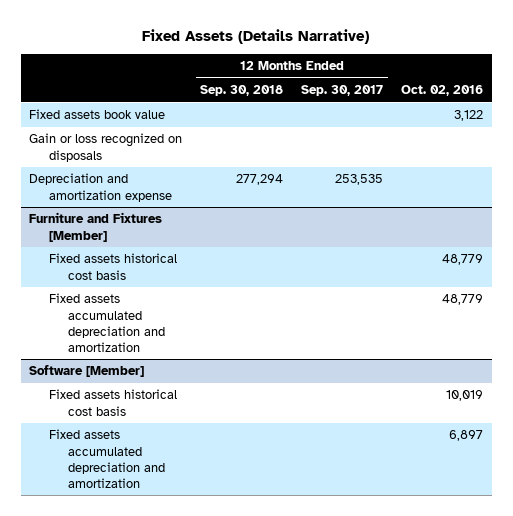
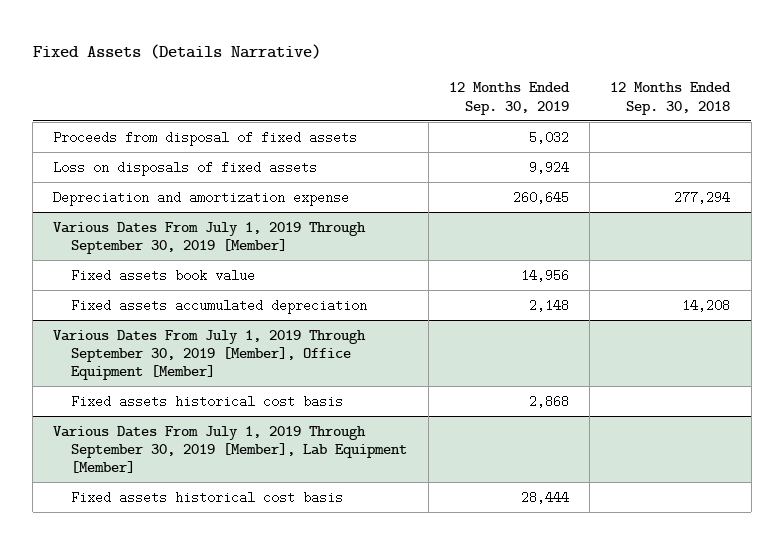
[301,85,384,97] Sep. 30, 2017 -> none
[401,85,484,97] Oct. 02, 2016 -> none
none -> [448,82,570,115] 12 Months Ended Sep. 30, 2019
[29,109,166,120] Fixed assets book value -> none
none -> [53,130,358,146] Proceeds from disposal of fixed assets
[29,133,183,162] Gain or loss recognized on disposals -> [53,160,318,176] Loss on disposals of fixed assets
[29,212,163,242] Furniture and Fixtures [Member] -> none
[48,253,177,280] Fixed assets historical cost basis -> none
[48,293,165,352] Fixed assets accumulated depreciation and amortization -> none
[29,365,145,378] Software [Member] -> none
[48,389,177,416] Fixed assets historical cost basis -> none
[48,429,165,488] Fixed assets accumulated depreciation and amortization -> none
none -> [53,221,367,254] Various Dates From July 1, 2019 Through September 30, 2019 [Member]
none -> [71,268,256,282] Fixed assets book value
none -> [71,298,368,314] Fixed assets accumulated depreciation
none -> [53,329,367,381] Various Dates From July 1, 2019 Through September 30, 2019 [Member], Office Equipment [Member]
none -> [71,394,344,408] Fixed assets historical cost basis
none -> [53,425,408,474] Various Dates From July 1, 2019 Through September 30, 2019 [Member], Lab Equipment [Member]
none -> [71,490,344,504] Fixed assets historical cost basis

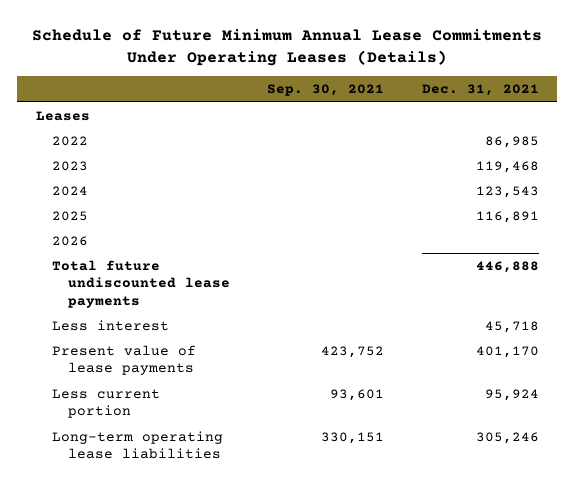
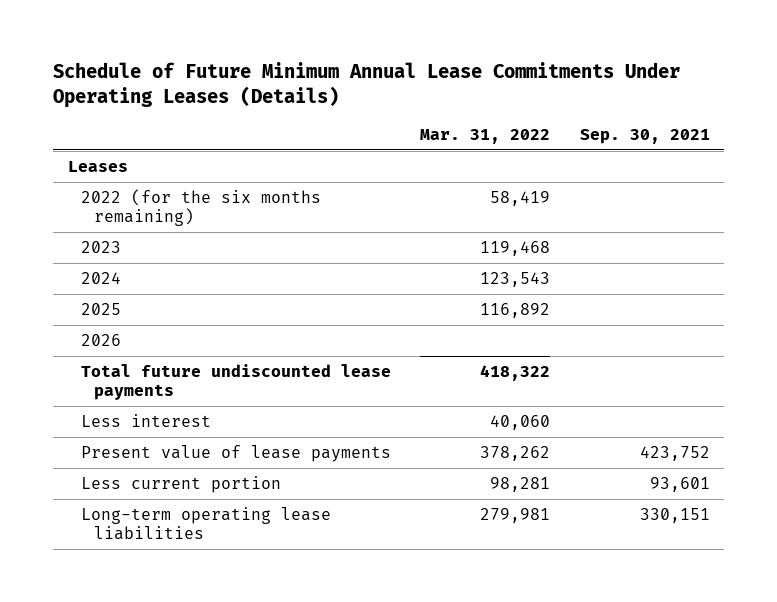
[421,84,539,97] Dec. 31, 2021 -> none
none -> [420,128,551,144] Mar. 31, 2022
[52,135,89,146] 2022 -> [80,189,321,227] 2022 (for the six months remaining)

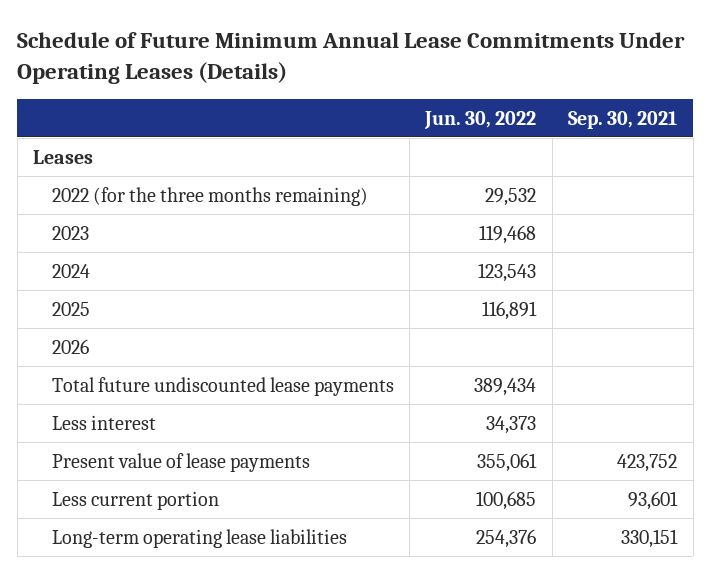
[420,128,551,144] Mar. 31, 2022 -> none
none -> [424,110,537,129] Jun. 30, 2022
[80,189,321,227] 2022 (for the six months remaining) -> [51,186,368,206] 2022 (for the three months remaining)

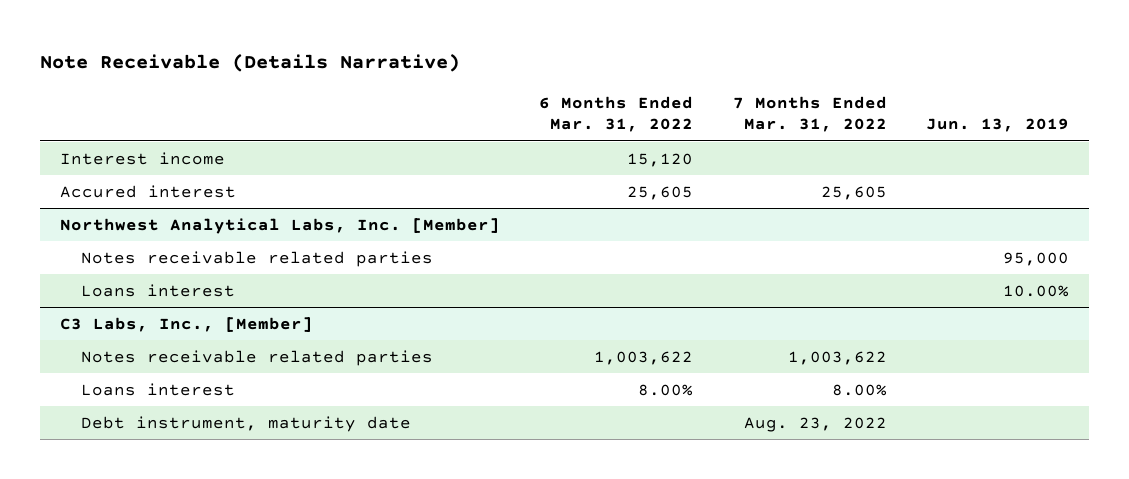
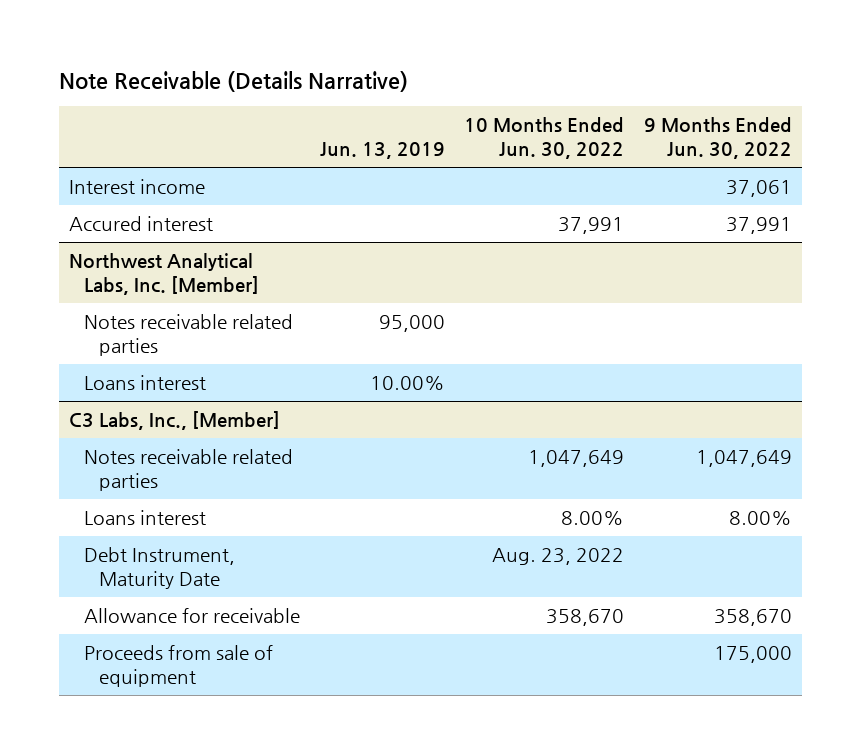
[539,95,694,133] 6 Months Ended Mar. 31, 2022 -> none
[732,95,887,133] 7 Months Ended Mar. 31, 2022 -> none
none -> [464,117,625,160] 10 Months Ended Jun. 30, 2022
none -> [643,117,792,160] 9 Months Ended Jun. 30, 2022
[81,415,412,432] Debt instrument, maturity date -> [84,546,236,590] Debt Instrument, Maturity Date
none -> [84,607,301,623] Allowance for receivable
none -> [84,644,274,688] Proceeds from sale of equipment

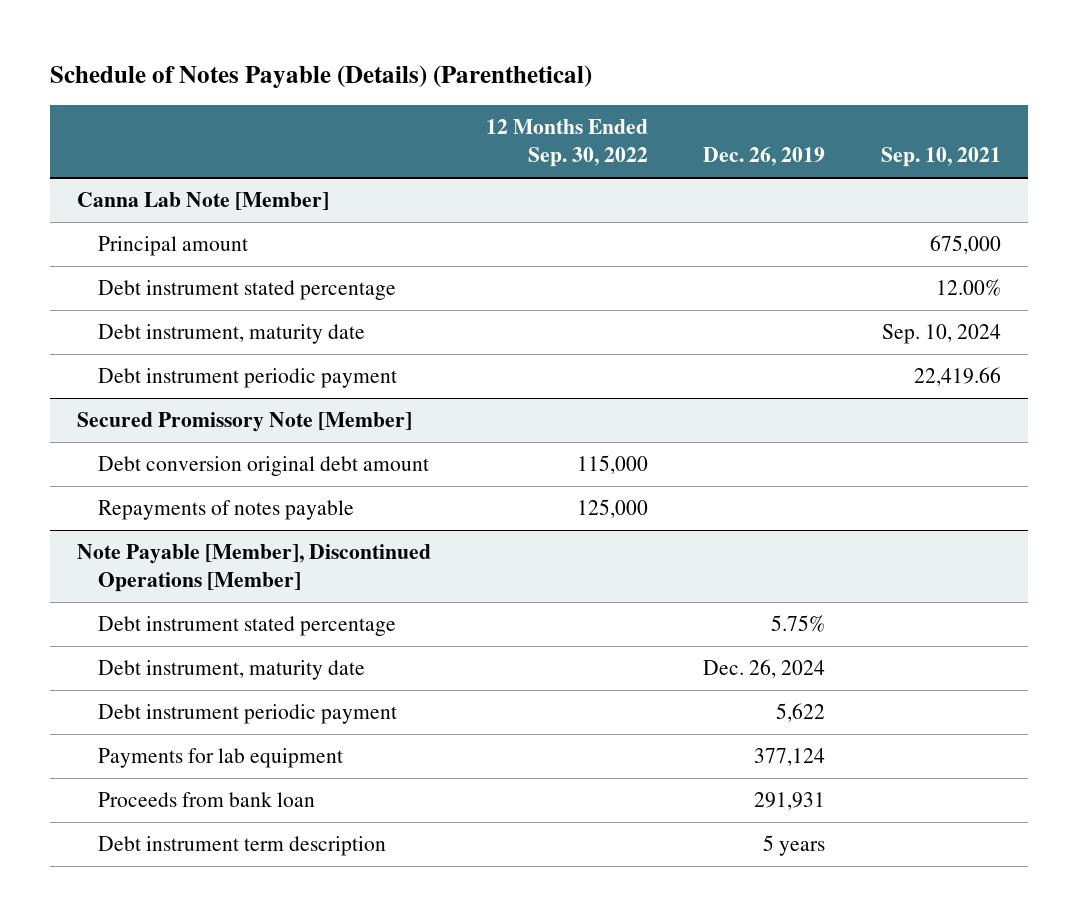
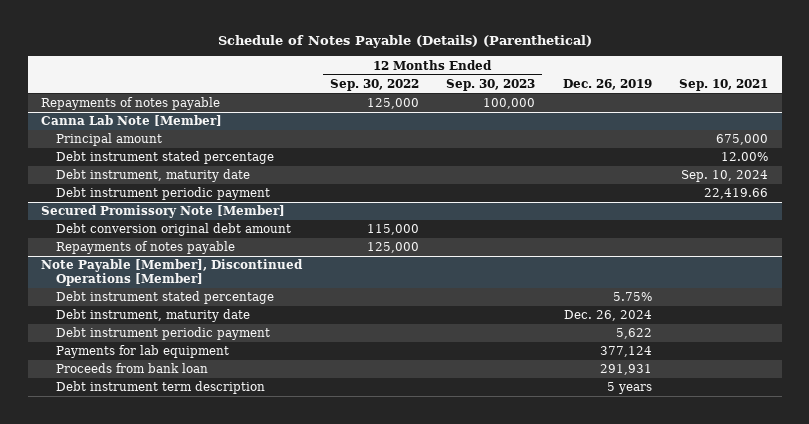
none -> [446,78,536,91] Sep. 30, 2023
none -> [41,97,221,111] Repayments of notes payable

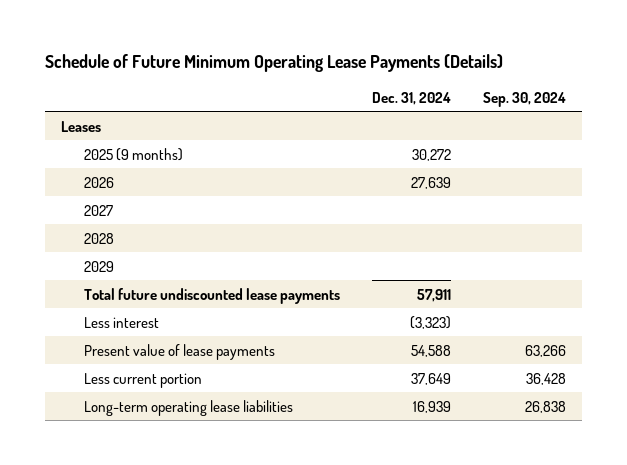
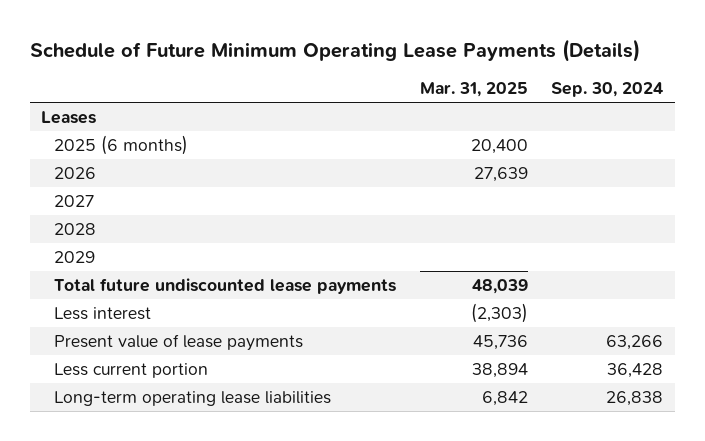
[372,91,452,105] Dec. 31, 2024 -> none
none -> [419,82,528,98] Mar. 31, 2025
[84,147,184,161] 2025 (9 months) -> [54,134,189,155] 2025 (6 months)

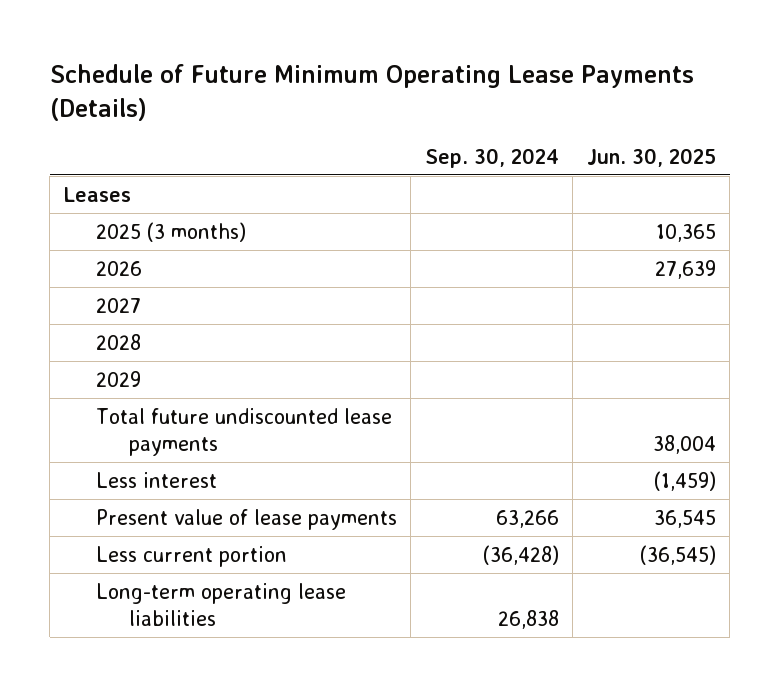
[419,82,528,98] Mar. 31, 2025 -> none
none -> [586,147,716,167] Jun. 30, 2025
[54,134,189,155] 2025 (6 months) -> [96,221,247,242] 2025 (3 months)
[607,362,664,378] 36,428 -> [482,544,559,565] (36,428)

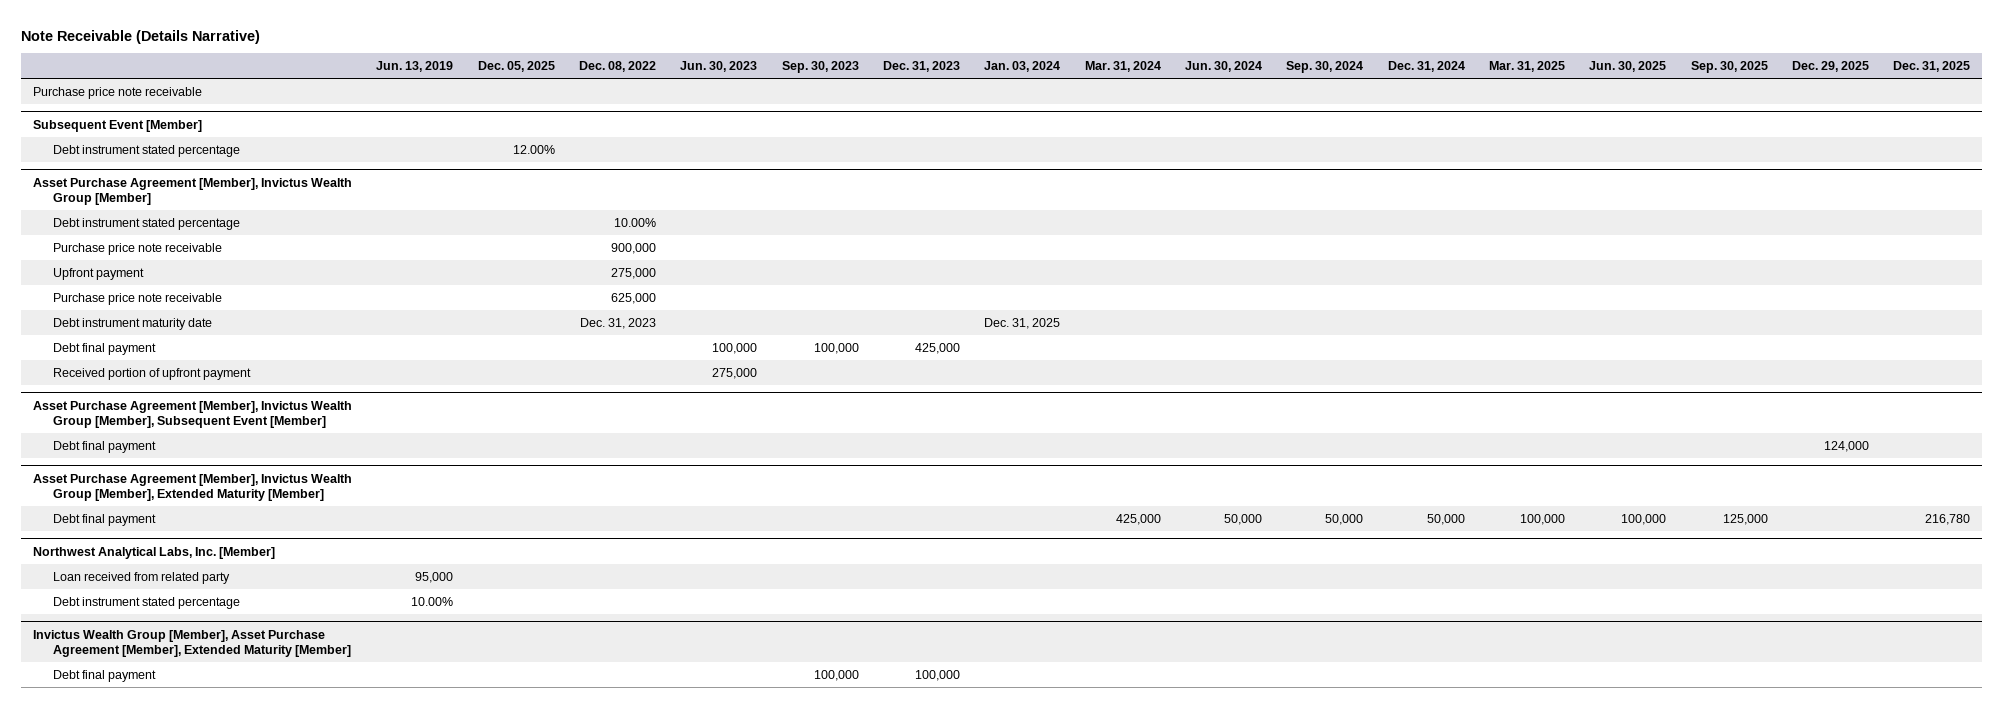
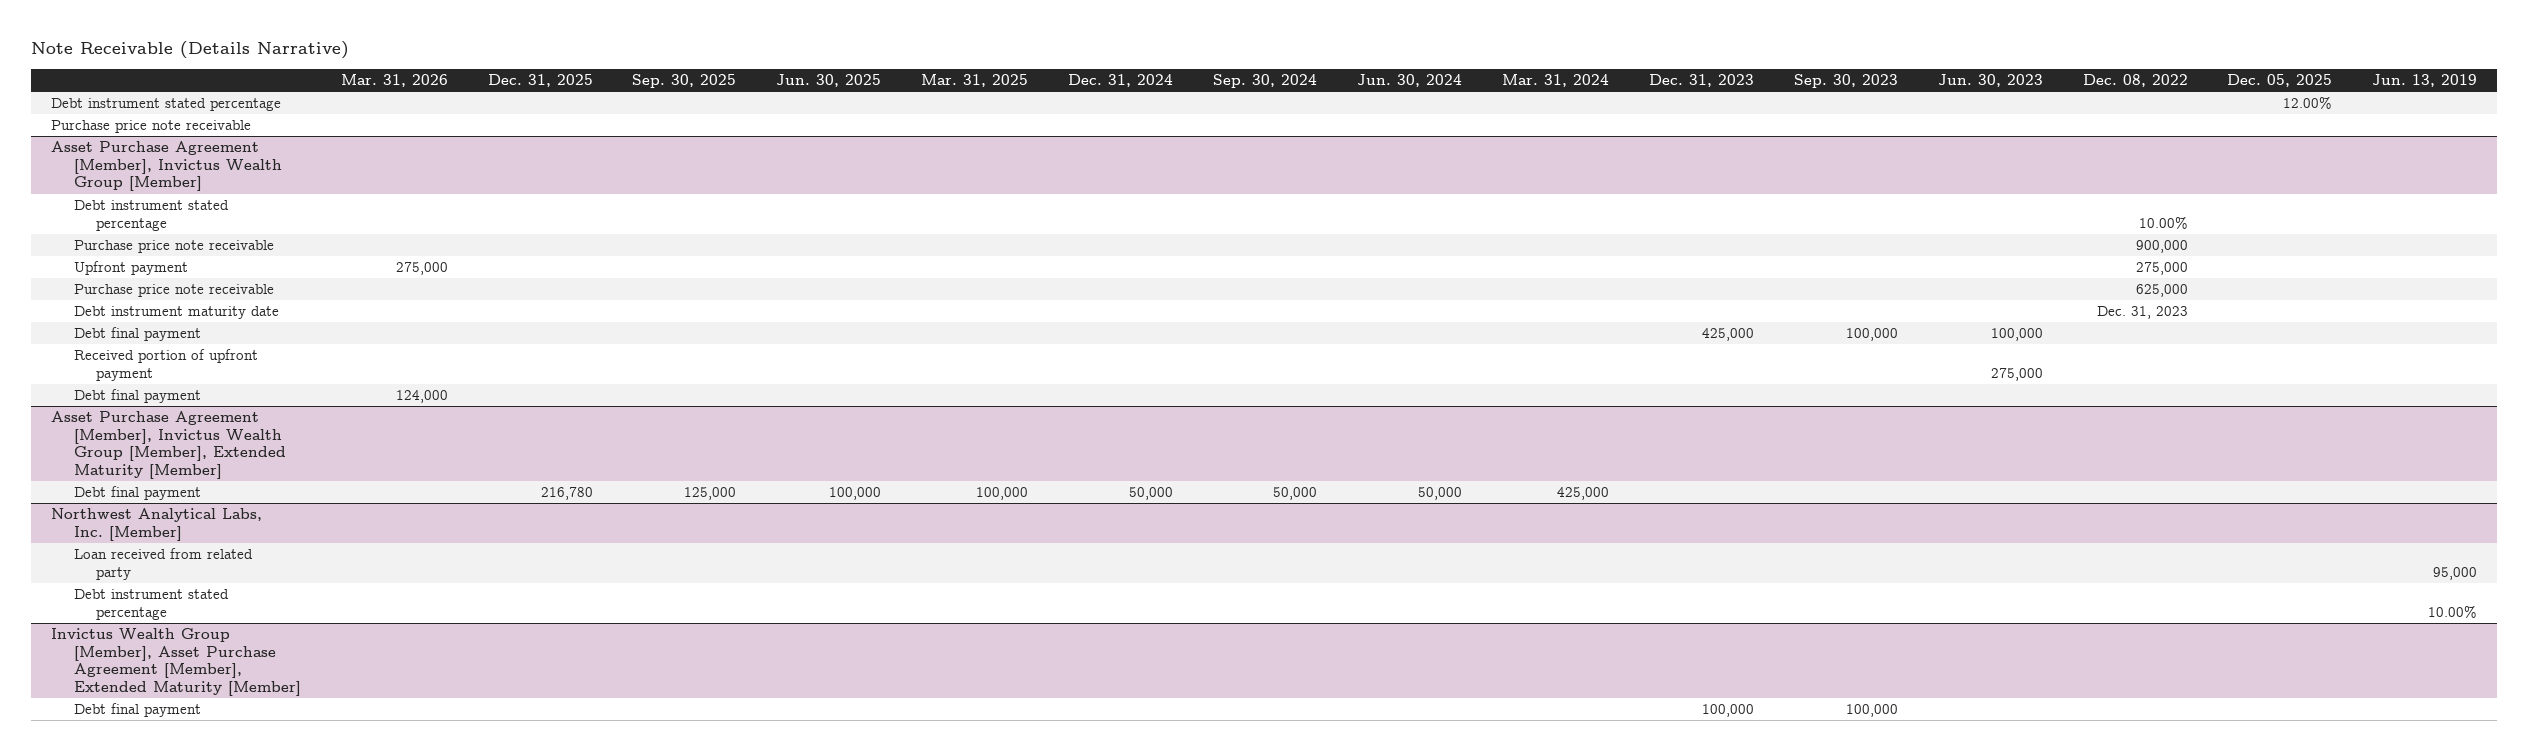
[984,61,1061,73] Jan. 03, 2024 -> none
[1791,61,1869,73] Dec. 29, 2025 -> none
none -> [340,73,448,87] Mar. 31, 2026
[33,119,203,132] Subsequent Event [Member] -> none
[33,86,203,99] Purchase price note receivable -> [51,120,252,134] Purchase price note receivable
[33,400,353,429] Asset Purchase Agreement [Member], Invictus Wealth Group [Member], Subsequent Event [Member] -> none
[52,440,156,453] Debt final payment -> none
none -> [73,389,201,404] Debt final payment

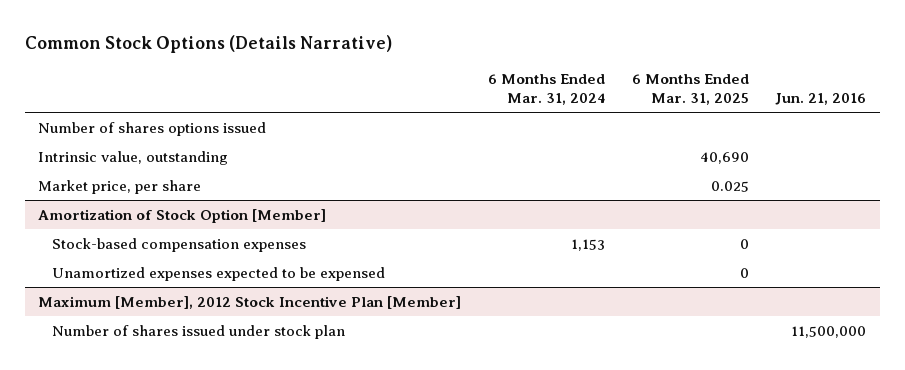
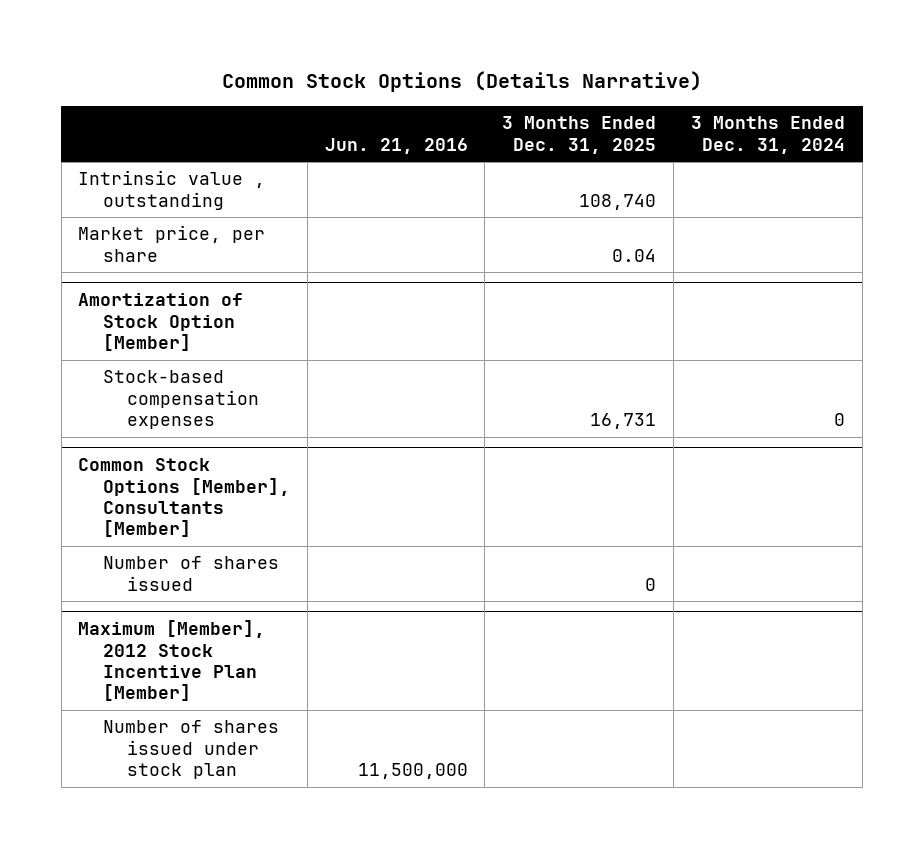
[488,73,606,106] 6 Months Ended Mar. 31, 2024 -> none
[631,73,749,106] 6 Months Ended Mar. 31, 2025 -> none
none -> [502,116,657,154] 3 Months Ended Dec. 31, 2025
none -> [691,116,846,154] 3 Months Ended Dec. 31, 2024
[38,121,267,136] Number of shares options issued -> none
[38,150,229,165] Intrinsic value, outstanding -> [78,170,266,210] Intrinsic value , outstanding
[52,266,386,281] Unamortized expenses expected to be expensed -> none
none -> [78,458,290,538] Common Stock Options [Member], Consultants [Member]
none -> [102,556,279,591] Number of shares issued

